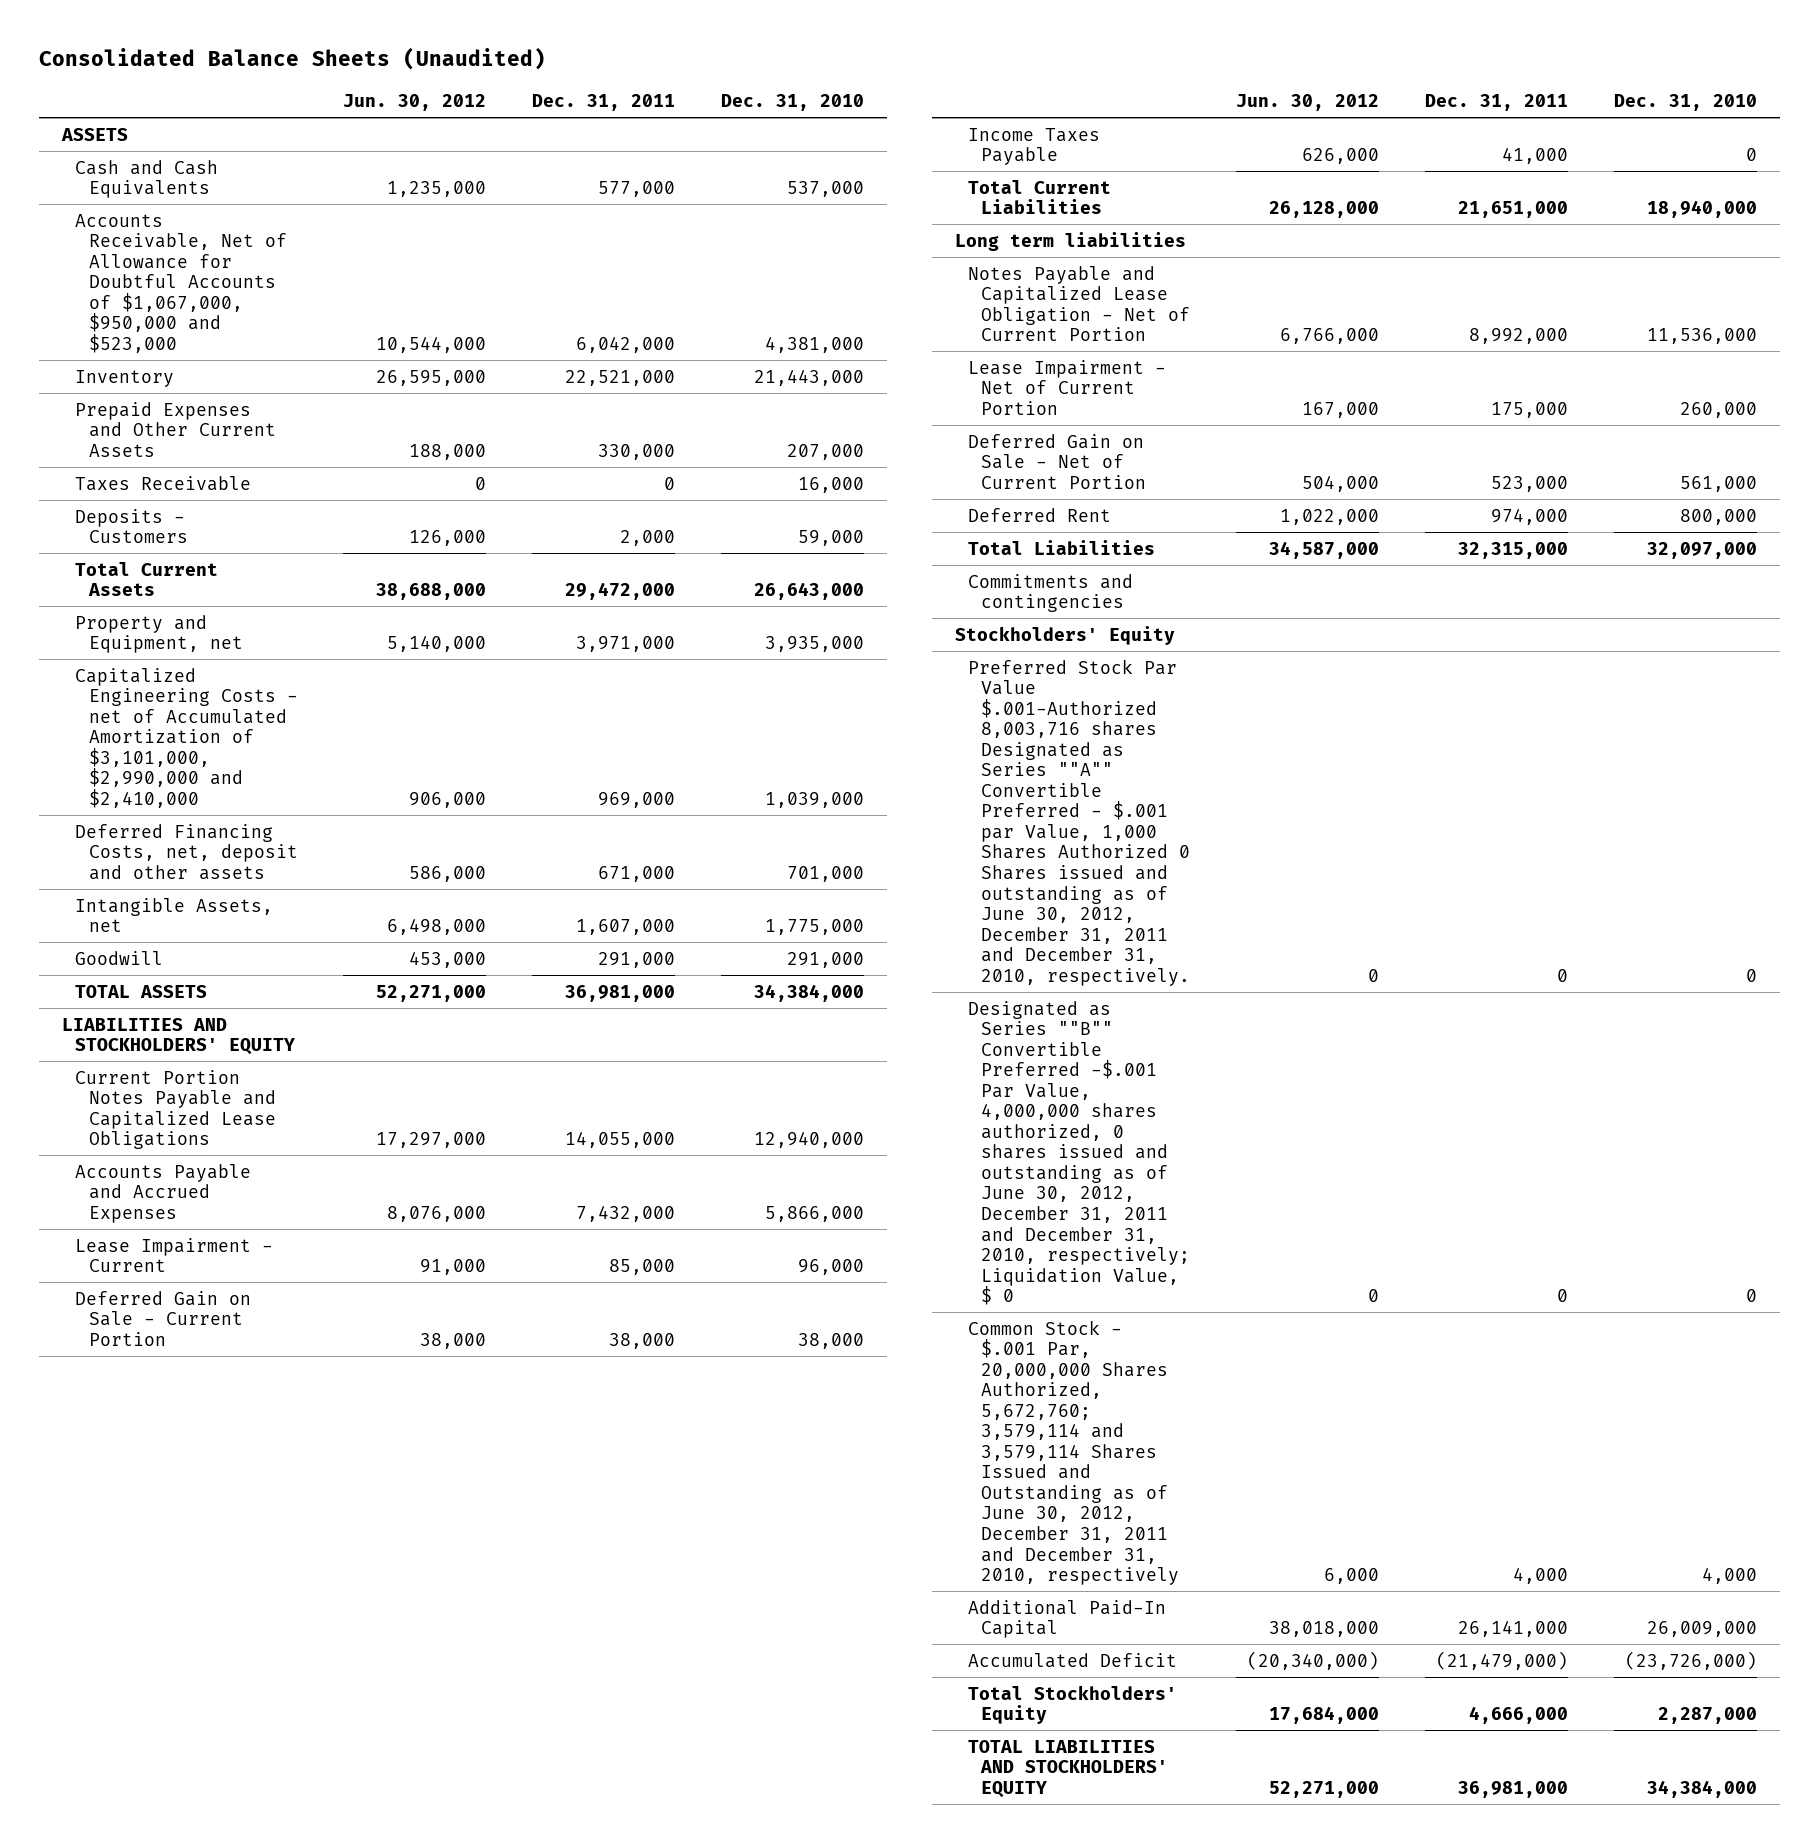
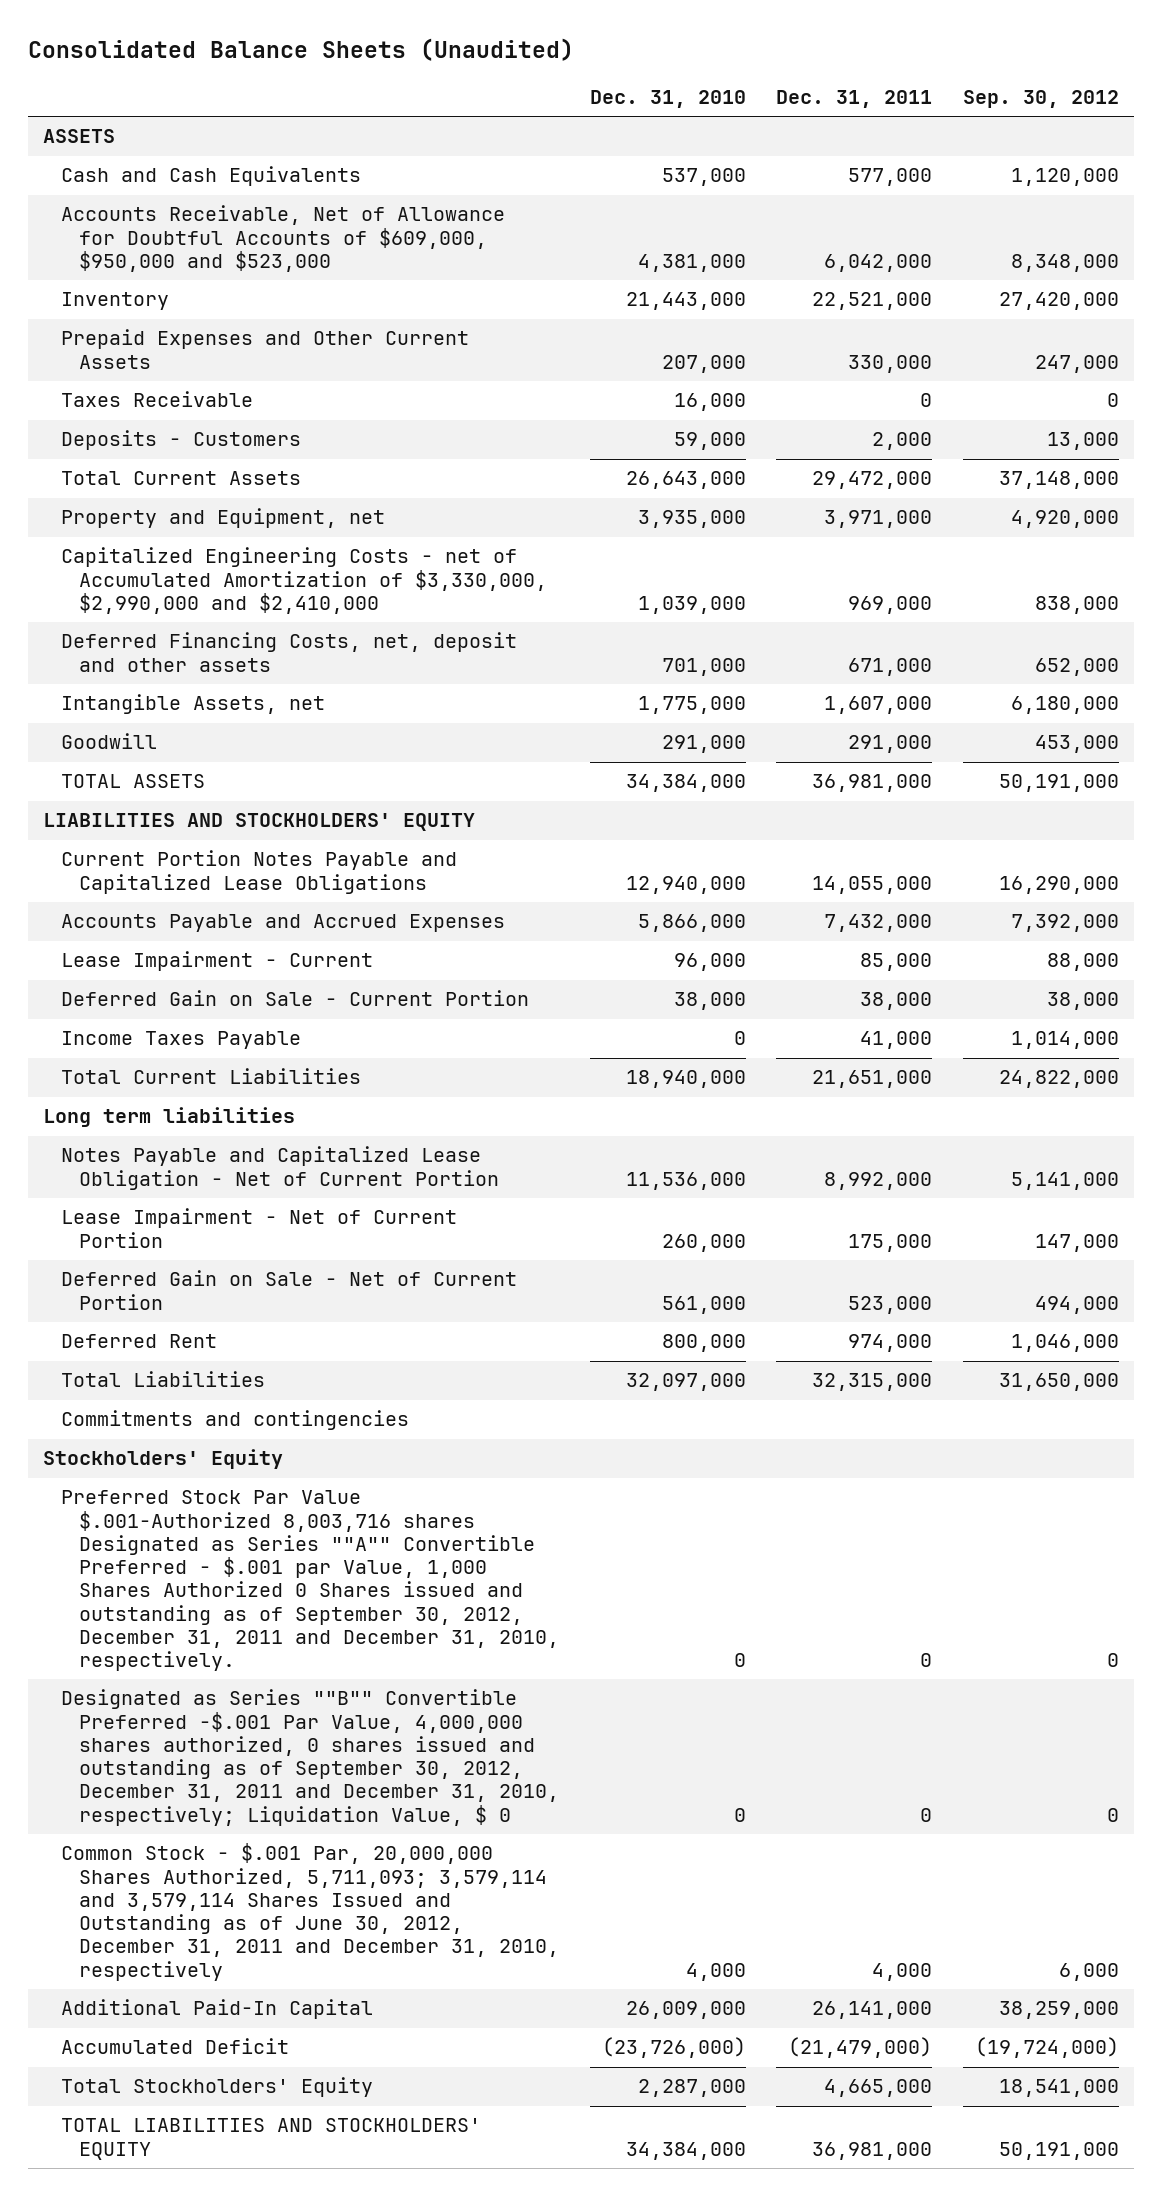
[343,93,487,111] Jun. 30, 2012 -> none
none -> [962,89,1119,108] Sep. 30, 2012
[75,213,287,353] Accounts Receivable, Net of Allowance for Doubtful Accounts of $1,067,000, $950,000 and $523,000 -> [61,205,506,272] Accounts Receivable, Net of Allowance for Doubtful Accounts of $609,000, $950,000 and $523,000
[75,667,298,808] Capitalized Engineering Costs - net of Accumulated Amortization of $3,101,000, $2,990,000 and $2,410,000 -> [61,547,548,614] Capitalized Engineering Costs - net of Accumulated Amortization of $3,330,000, $2,990,000 and $2,410,000
[967,658,1191,986] Preferred Stock Par Value $.001-Authorized 8,003,716 shares Designated as Series ""A"" Convertible Preferred - $.001 par Value, 1,000 Shares Authorized 0 Shares issued and outstanding as of June 30, 2012, December 31, 2011 and December 31, 2010, respectively. -> [61,1490,560,1672] Preferred Stock Par Value $.001-Authorized 8,003,716 shares Designated as Series ""A"" Convertible Preferred - $.001 par Value, 1,000 Shares Authorized 0 Shares issued and outstanding as of September 30, 2012, December 31, 2011 and December 31, 2010, respectively.
[967,1000,1191,1306] Designated as Series ""B"" Convertible Preferred -$.001 Par Value, 4,000,000 shares authorized, 0 shares issued and outstanding as of June 30, 2012, December 31, 2011 and December 31, 2010, respectively; Liquidation Value, $ 0 -> [61,1689,560,1826] Designated as Series ""B"" Convertible Preferred -$.001 Par Value, 4,000,000 shares authorized, 0 shares issued and outstanding as of September 30, 2012, December 31, 2011 and December 31, 2010, respectively; Liquidation Value, $ 0
[967,1319,1180,1586] Common Stock - $.001 Par, 20,000,000 Shares Authorized, 5,672,760; 3,579,114 and 3,579,114 Shares Issued and Outstanding as of June 30, 2012, December 31, 2011 and December 31, 2010, respectively -> [61,1843,560,1981] Common Stock - $.001 Par, 20,000,000 Shares Authorized, 5,711,093; 3,579,114 and 3,579,114 Shares Issued and Outstanding as of June 30, 2012, December 31, 2011 and December 31, 2010, respectively
[1468,1706,1568,1725] 4,666,000 -> [824,2079,933,2098] 4,665,000

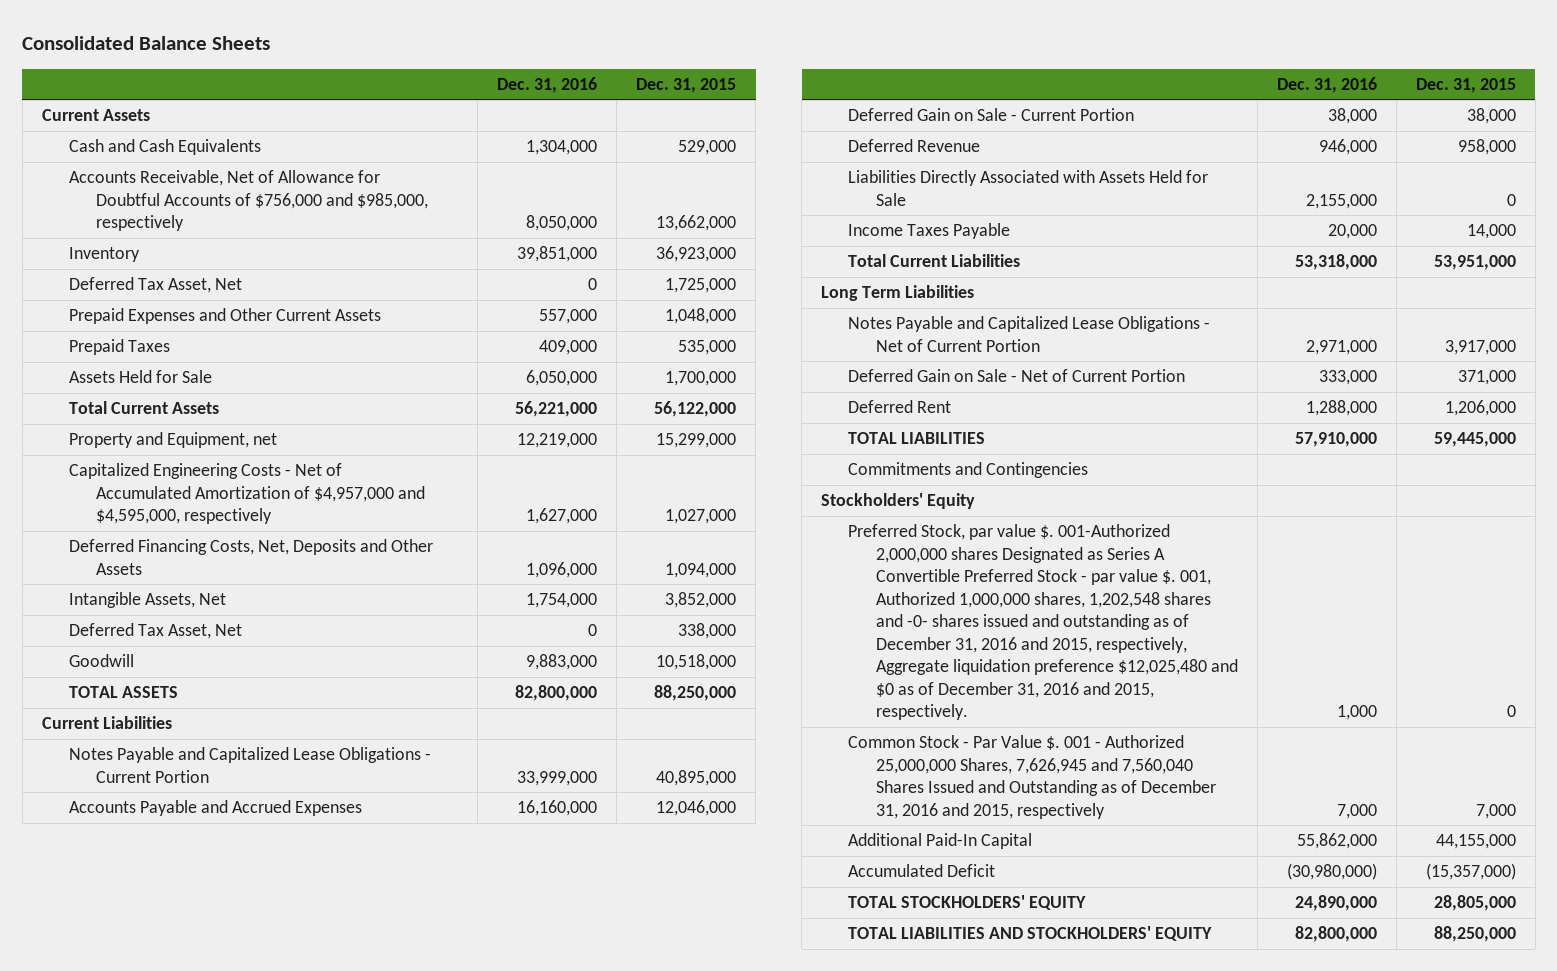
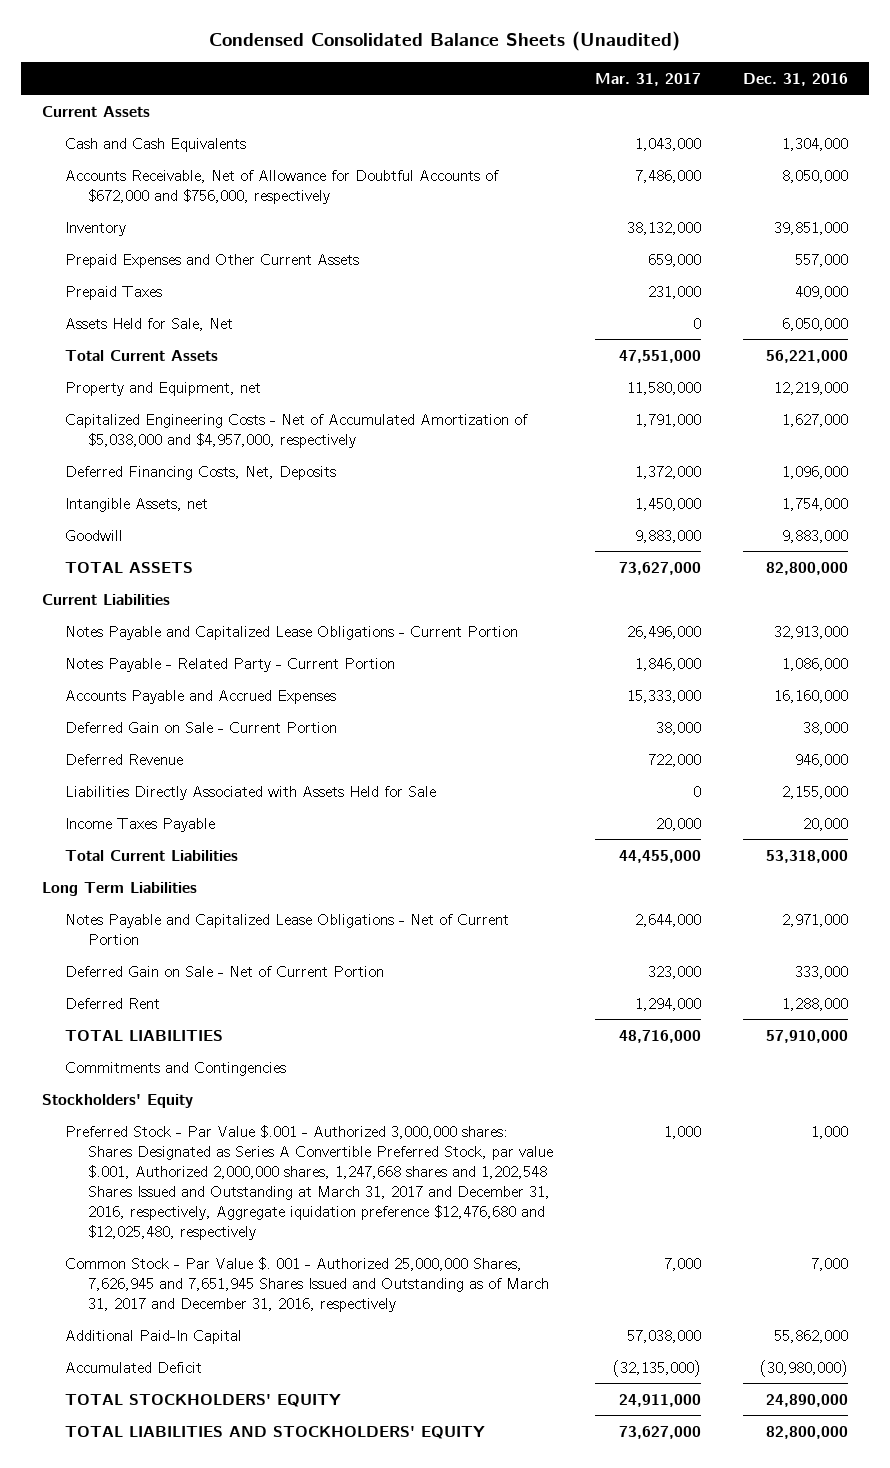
[22,36,271,51] Consolidated Balance Sheets -> [208,31,680,52] Condensed Consolidated Balance Sheets (Unaudited)
[636,77,737,93] Dec. 31, 2015 -> none
none -> [594,72,701,86] Mar. 31, 2017
[68,170,429,232] Accounts Receivable, Net of Allowance for Doubtful Accounts of $756,000 and $985,000, respectively -> [65,169,500,204] Accounts Receivable, Net of Allowance for Doubtful Accounts of $672,000 and $756,000, respectively
[68,277,242,294] Deferred Tax Asset, Net -> none
[68,370,212,384] Assets Held for Sale -> [65,317,234,331] Assets Held for Sale, Net
[68,623,242,640] Deferred Tax Asset, Net -> none
[68,463,426,525] Capitalized Engineering Costs - Net of Accumulated Amortization of $4,957,000 and $4,595,000, respectively -> [65,413,529,448] Capitalized Engineering Costs - Net of Accumulated Amortization of $5,038,000 and $4,957,000, respectively
[68,539,433,575] Deferred Financing Costs, Net, Deposits and Other Assets -> [65,465,337,480] Deferred Financing Costs, Net, Deposits
[68,592,226,609] Intangible Assets, Net -> [65,497,209,512] Intangible Assets, net
[517,770,598,786] 33,999,000 -> [773,625,848,639] 32,913,000
none -> [65,657,396,672] Notes Payable - Related Party - Current Portion
[848,524,1238,721] Preferred Stock, par value $. 001-Authorized 2,000,000 shares Designated as Series A Convertible Preferred Stock - par value $. 001, Authorized 1,000,000 shares, 1,202,548 shares and -0- shares issued and outstanding as of December 31, 2016 and 2015, respectively, Aggregate liquidation preference $12,025,480 and $0 as of December 31, 2016 and 2015, respectively. -> [65,1124,553,1240] Preferred Stock - Par Value $.001 - Authorized 3,000,000 shares: Shares Designated as Series A Convertible Preferred Stock, par value $.001, Authorized 2,000,000 shares, 1,247,668 shares and 1,202,548 Shares Issued and Outstanding at March 31, 2017 and December 31, 2016, respectively, Aggregate iquidation preference $12,476,680 and $12,025,480, respectively
[848,735,1216,819] Common Stock - Par Value $. 001 - Authorized 25,000,000 Shares, 7,626,945 and 7,560,040 Shares Issued and Outstanding as of December 31, 2016 and 2015, respectively -> [65,1256,549,1312] Common Stock - Par Value $. 001 - Authorized 25,000,000 Shares, 7,626,945 and 7,651,945 Shares Issued and Outstanding as of March 31, 2017 and December 31, 2016, respectively

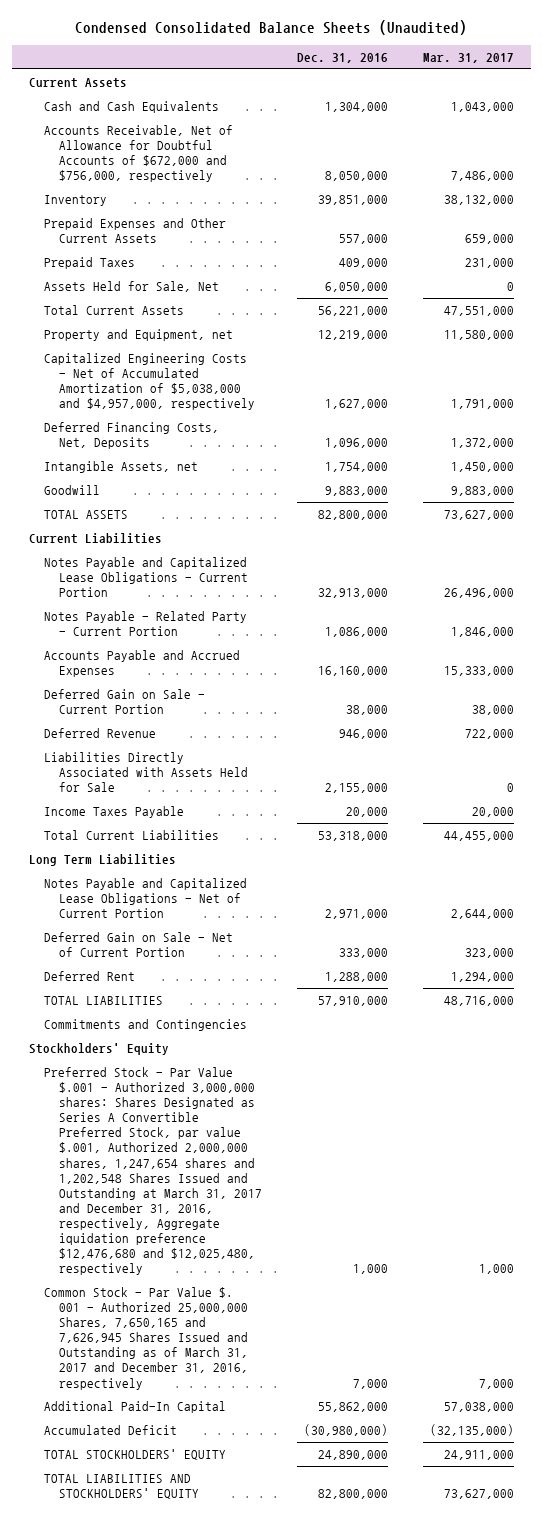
[65,1124,553,1240] Preferred Stock - Par Value $.001 - Authorized 3,000,000 shares: Shares Designated as Series A Convertible Preferred Stock, par value $.001, Authorized 2,000,000 shares, 1,247,668 shares and 1,202,548 Shares Issued and Outstanding at March 31, 2017 and December 31, 2016, respectively, Aggregate iquidation preference $12,476,680 and $12,025,480, respectively -> [44,1066,262,1276] Preferred Stock - Par Value $.001 - Authorized 3,000,000 shares: Shares Designated as Series A Convertible Preferred Stock, par value $.001, Authorized 2,000,000 shares, 1,247,654 shares and 1,202,548 Shares Issued and Outstanding at March 31, 2017 and December 31, 2016, respectively, Aggregate iquidation preference $12,476,680 and $12,025,480, respectively
[65,1256,549,1312] Common Stock - Par Value $. 001 - Authorized 25,000,000 Shares, 7,626,945 and 7,651,945 Shares Issued and Outstanding as of March 31, 2017 and December 31, 2016, respectively -> [44,1286,248,1390] Common Stock - Par Value $. 001 - Authorized 25,000,000 Shares, 7,650,165 and 7,626,945 Shares Issued and Outstanding as of March 31, 2017 and December 31, 2016, respectively

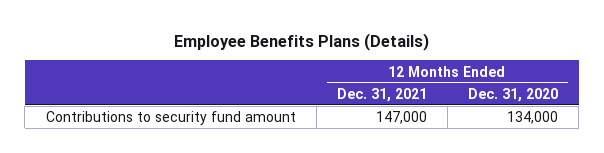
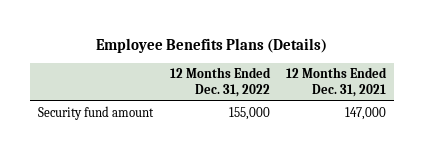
[468,87,559,102] Dec. 31, 2020 -> none
none -> [169,67,271,98] 12 Months Ended Dec. 31, 2022
[45,111,296,126] Contributions to security fund amount -> [38,106,155,121] Security fund amount

